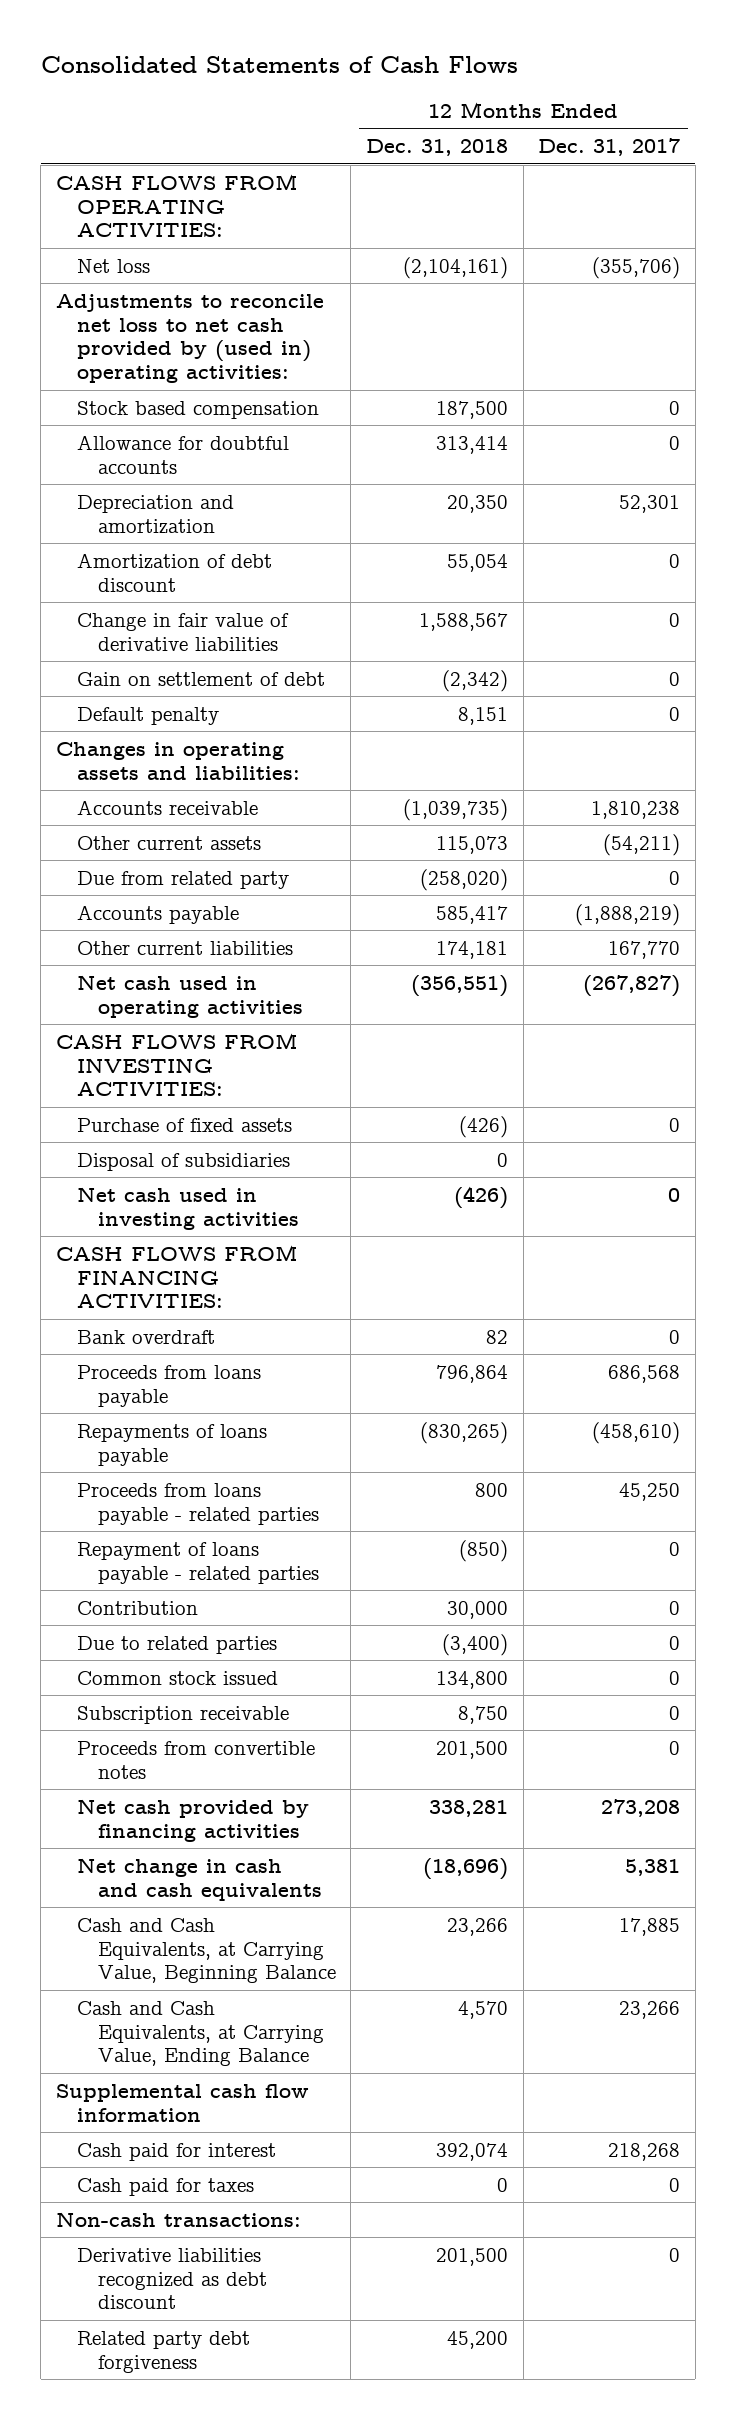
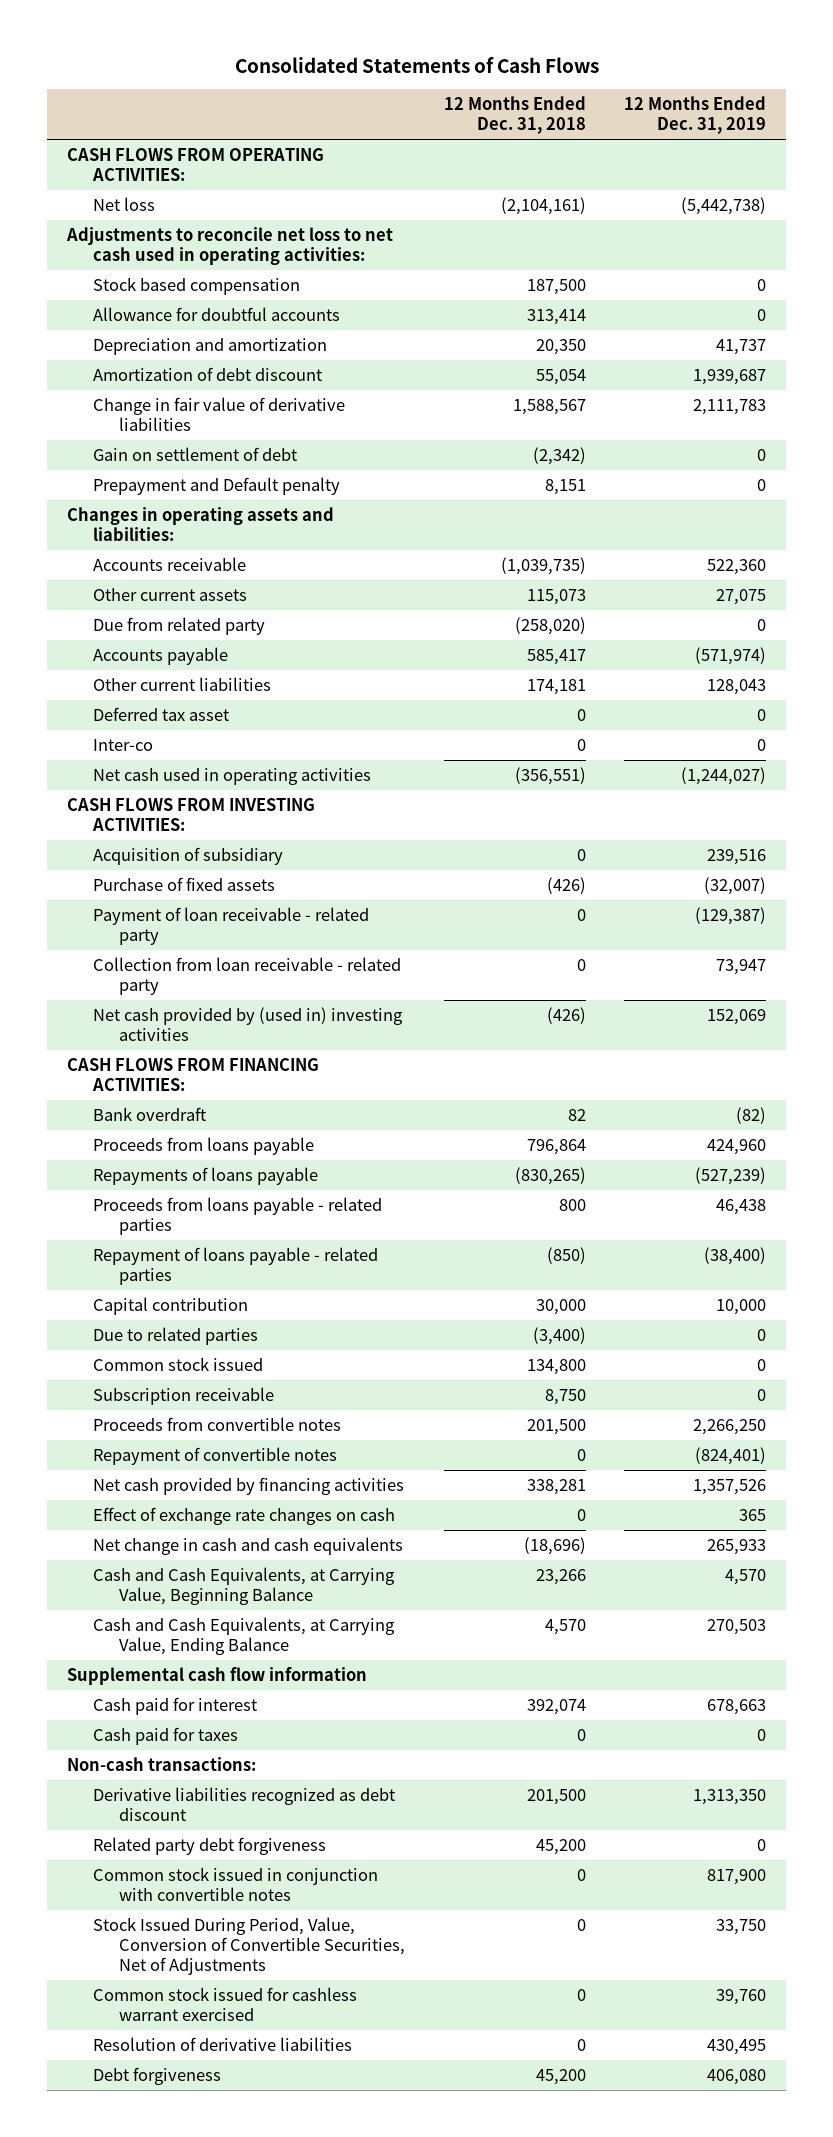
[538,138,681,157] Dec. 31, 2017 -> none
none -> [624,96,767,135] 12 Months Ended Dec. 31, 2019
[55,293,324,384] Adjustments to reconcile net loss to net cash provided by (used in) operating activities: -> [65,226,393,265] Adjustments to reconcile net loss to net cash used in operating activities:
[76,706,219,725] Default penalty -> [92,476,340,495] Prepayment and Default penalty
none -> [92,706,229,721] Deferred tax asset
none -> [92,738,153,751] Inter-co
none -> [92,846,283,865] Acquisition of subsidiary
[76,1152,290,1171] Disposal of subsidiaries -> none
none -> [92,906,369,945] Payment of loan receivable - related party
none -> [92,956,401,995] Collection from loan receivable - related party
[76,1186,299,1230] Net cash used in investing activities -> [92,1006,403,1041] Net cash provided by (used in) investing activities
[76,1600,198,1615] Contribution -> [92,1296,248,1315] Capital contribution
none -> [92,1446,337,1465] Repayment of convertible notes
none -> [92,1506,395,1525] Effect of exchange rate changes on cash
none -> [92,1866,378,1901] Common stock issued in conjunction with convertible notes
none -> [92,1916,406,1975] Stock Issued During Period, Value, Conversion of Convertible Securities, Net of Adjustments
none -> [92,1986,357,2021] Common stock issued for cashless warrant exercised
none -> [92,2036,352,2051] Resolution of derivative liabilities
none -> [92,2066,221,2085] Debt forgiveness

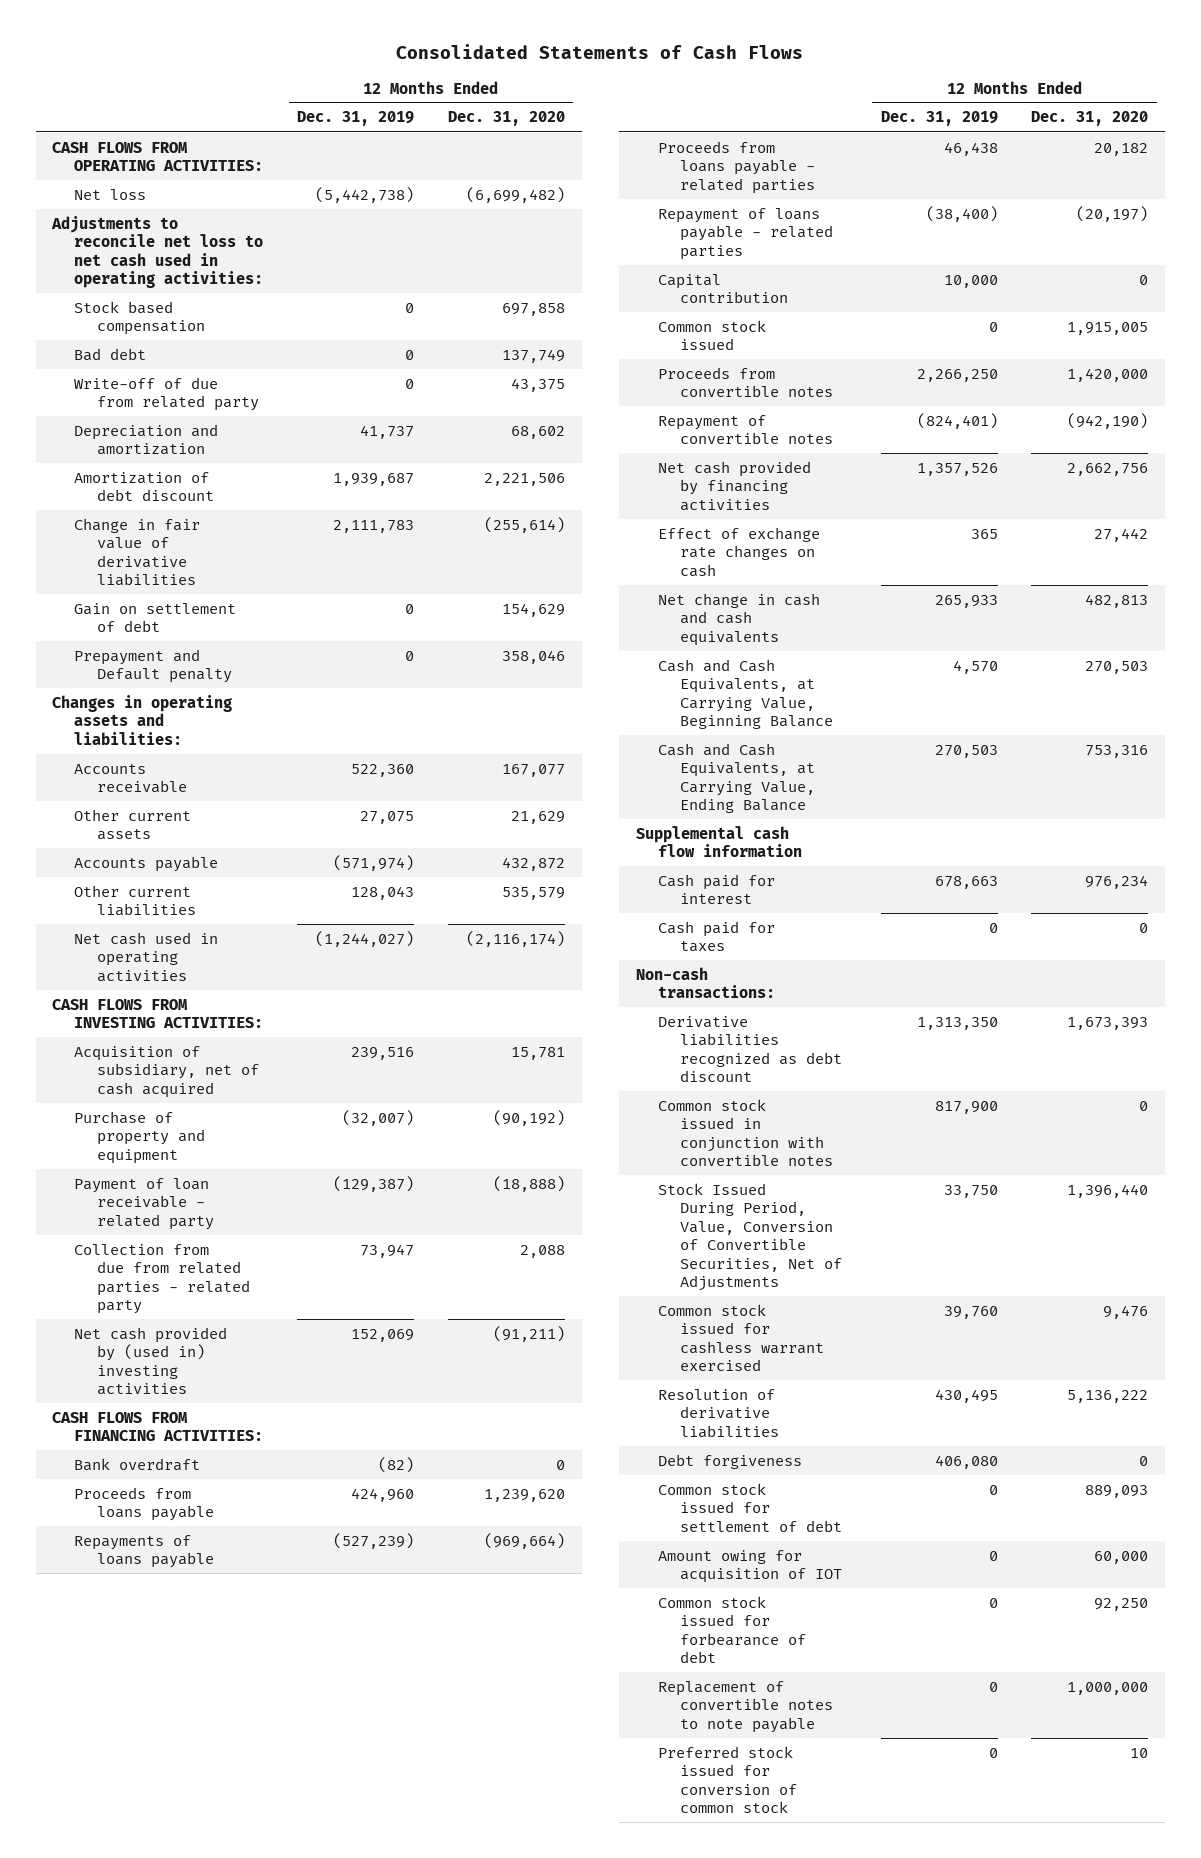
[443,96,586,135] 12 Months Ended Dec. 31, 2018 -> none
none -> [447,111,565,127] Dec. 31, 2020
[92,306,340,321] Allowance for doubtful accounts -> none
none -> [74,347,147,361] Bad debt
none -> [74,376,259,412] Write-off of due from related party
[92,616,265,635] Due from related party -> none
[92,706,229,721] Deferred tax asset -> none
[92,738,153,751] Inter-co -> none
[92,846,283,865] Acquisition of subsidiary -> [74,1045,259,1098] Acquisition of subsidiary, net of cash acquired
[92,876,275,891] Purchase of fixed assets -> [74,1110,205,1164] Purchase of property and equipment
[92,956,401,995] Collection from loan receivable - related party -> [74,1243,250,1315] Collection from due from related parties - related party
[92,1326,258,1345] Due to related parties -> none
[92,1386,274,1405] Subscription receivable -> none
[92,1836,326,1855] Related party debt forgiveness -> none
none -> [658,1482,843,1532] Common stock issued for settlement of debt
none -> [658,1549,843,1584] Amount owing for acquisition of IOT
none -> [658,1595,807,1664] Common stock issued for forbearance of debt
none -> [658,1680,834,1733] Replacement of convertible notes to note payable
none -> [658,1745,798,1814] Preferred stock issued for conversion of common stock

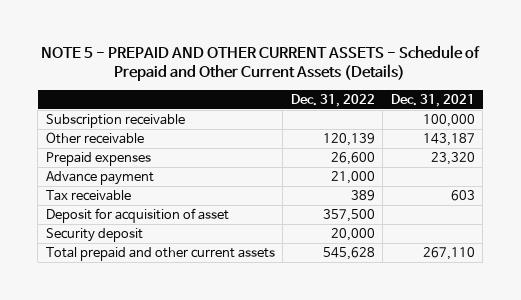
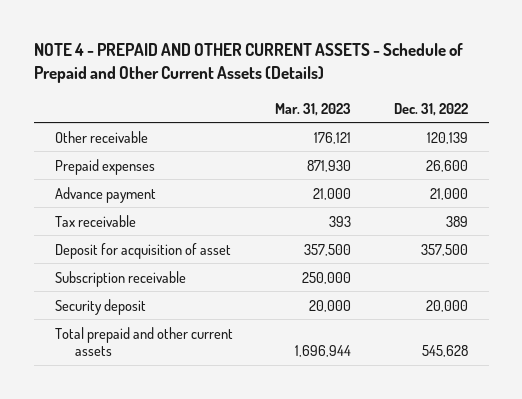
[41,44,481,82] NOTE 5 - PREPAID AND OTHER CURRENT ASSETS - Schedule of Prepaid and Other Current Assets (Details) -> [33,43,463,84] NOTE 4 - PREPAID AND OTHER CURRENT ASSETS - Schedule of Prepaid and Other Current Assets (Details)
[390,93,475,107] Dec. 31, 2021 -> none
none -> [275,102,352,116] Mar. 31, 2023
[45,113,185,128] Subscription receivable -> [54,270,186,287] Subscription receivable

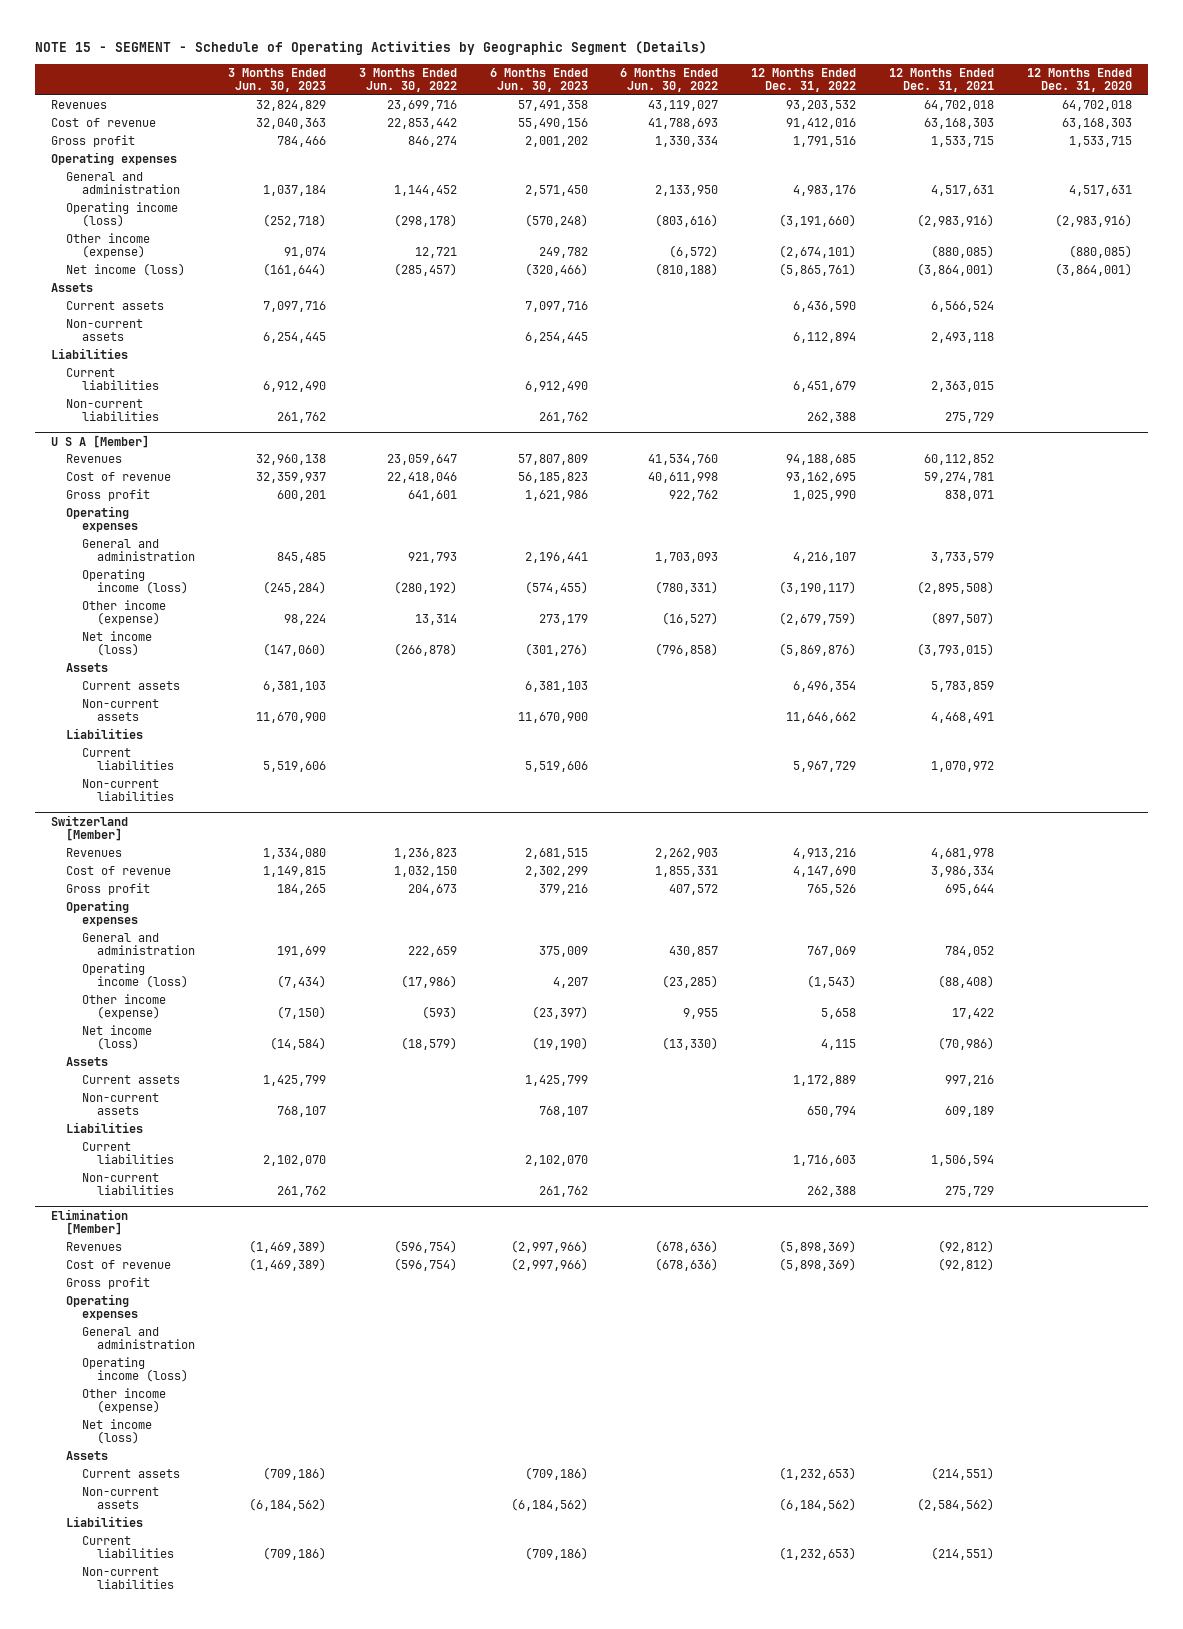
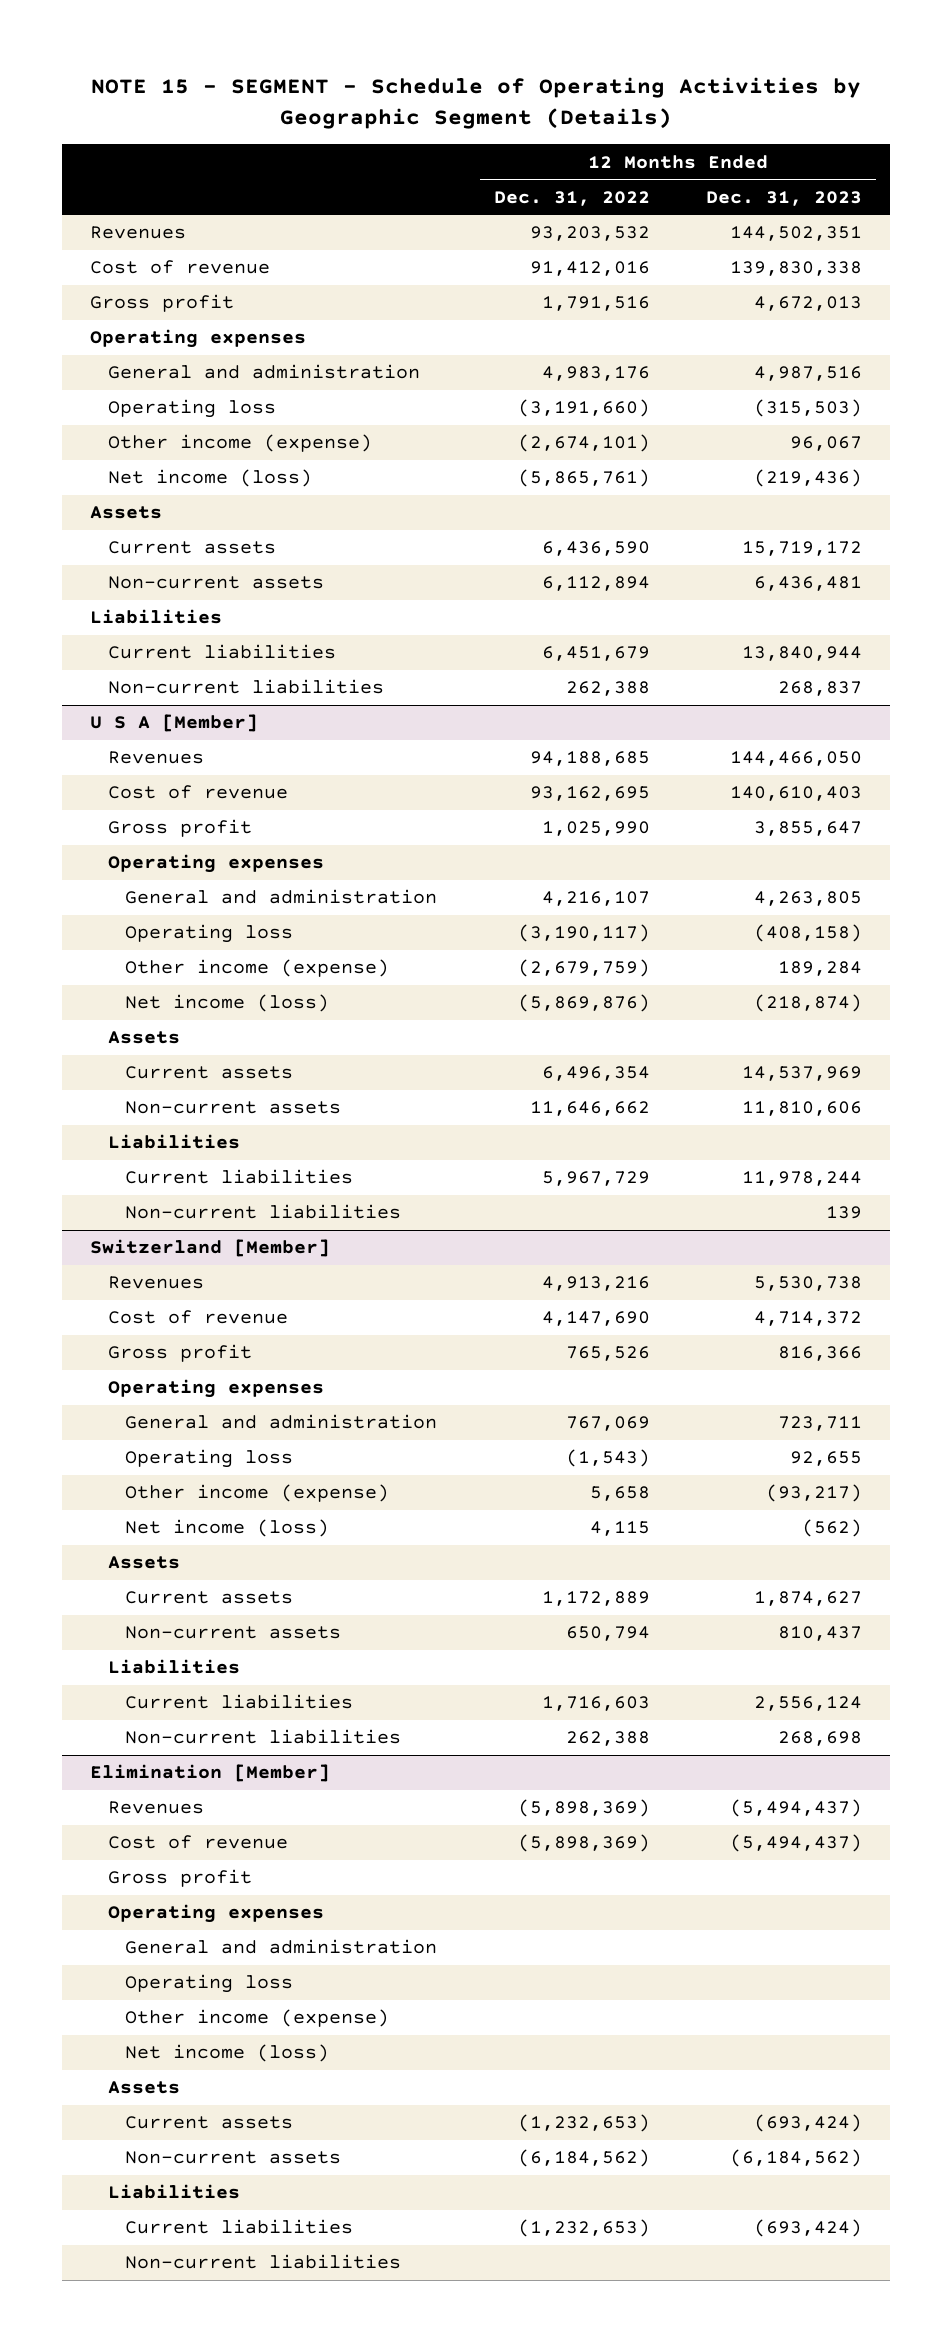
[227,67,326,93] 3 Months Ended Jun. 30, 2023 -> none
[358,67,457,93] 3 Months Ended Jun. 30, 2022 -> none
[489,67,588,93] 6 Months Ended Jun. 30, 2023 -> none
[620,67,719,93] 6 Months Ended Jun. 30, 2022 -> none
[889,67,995,93] 12 Months Ended Dec. 31, 2021 -> none
[1026,67,1132,93] 12 Months Ended Dec. 31, 2020 -> none
none -> [705,190,862,206] Dec. 31, 2023
[66,202,179,228] Operating income (loss) -> [107,399,276,419] Operating loss
[81,569,188,595] Operating income (loss) -> [125,924,294,944] Operating loss
[81,963,188,989] Operating income (loss) -> [125,1449,294,1469] Operating loss
[81,1357,188,1383] Operating income (loss) -> [125,1974,294,1994] Operating loss

